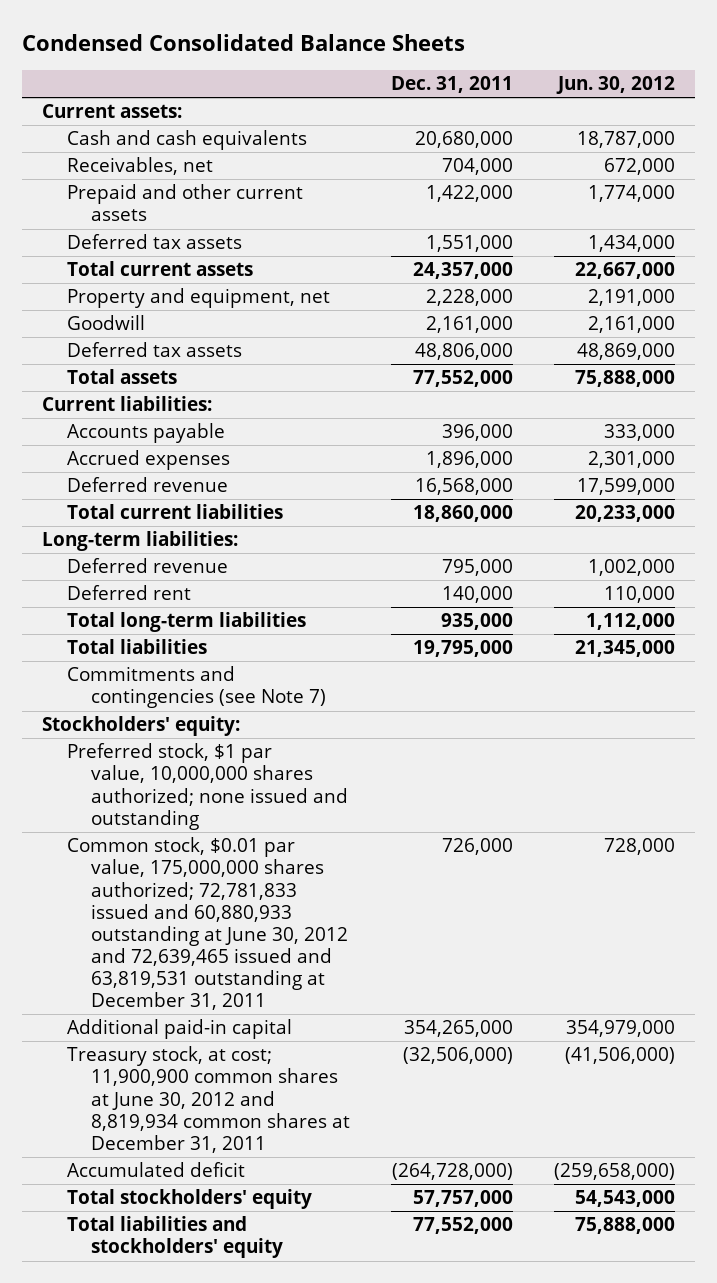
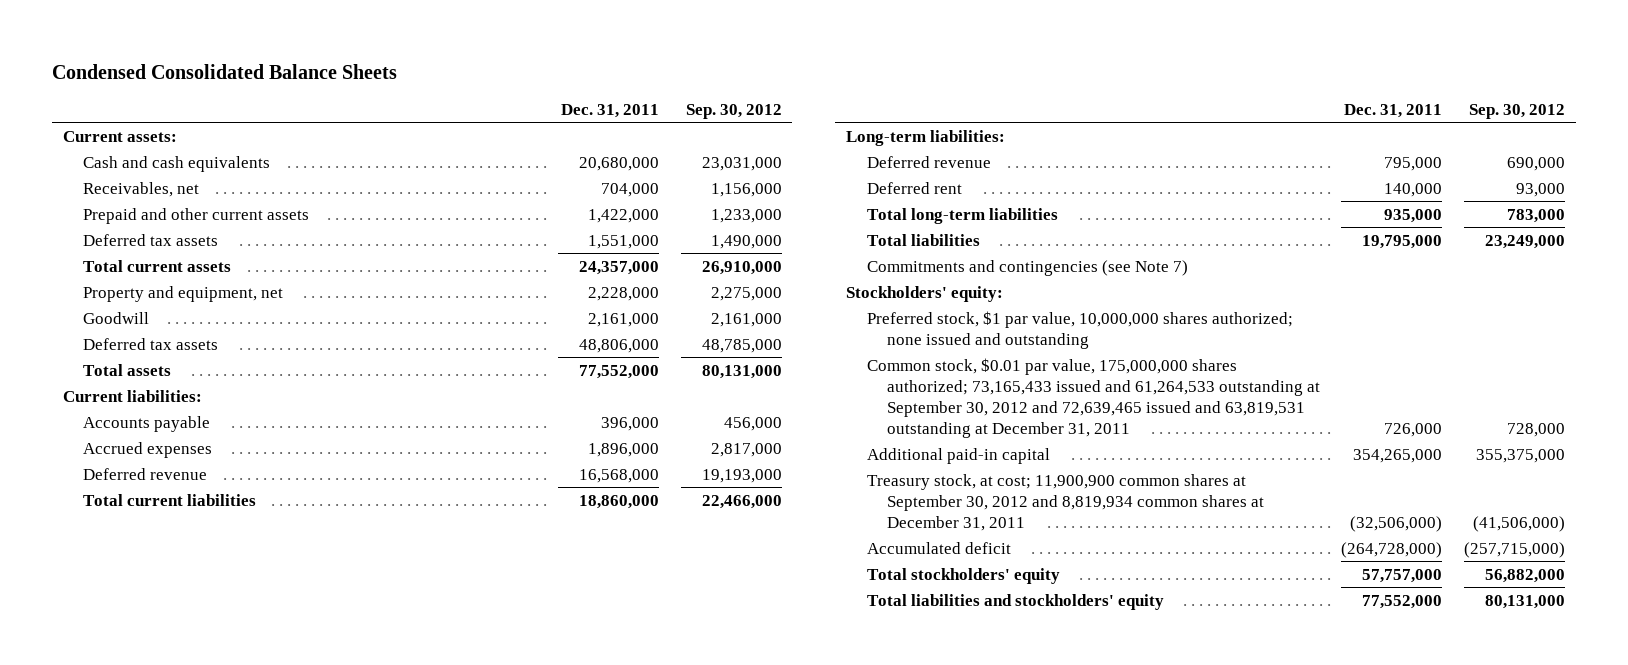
[555,75,675,94] Jun. 30, 2012 -> none
none -> [685,103,782,119] Sep. 30, 2012
[66,837,349,1010] Common stock, $0.01 par value, 175,000,000 shares authorized; 72,781,833 issued and 60,880,933 outstanding at June 30, 2012 and 72,639,465 issued and 63,819,531 outstanding at December 31, 2011 -> [866,357,1320,438] Common stock, $0.01 par value, 175,000,000 shares authorized; 73,165,433 issued and 61,264,533 outstanding at September 30, 2012 and 72,639,465 issued and 63,819,531 outstanding at December 31, 2011
[66,1046,351,1153] Treasury stock, at cost; 11,900,900 common shares at June 30, 2012 and 8,819,934 common shares at December 31, 2011 -> [866,473,1264,531] Treasury stock, at cost; 11,900,900 common shares at September 30, 2012 and 8,819,934 common shares at December 31, 2011

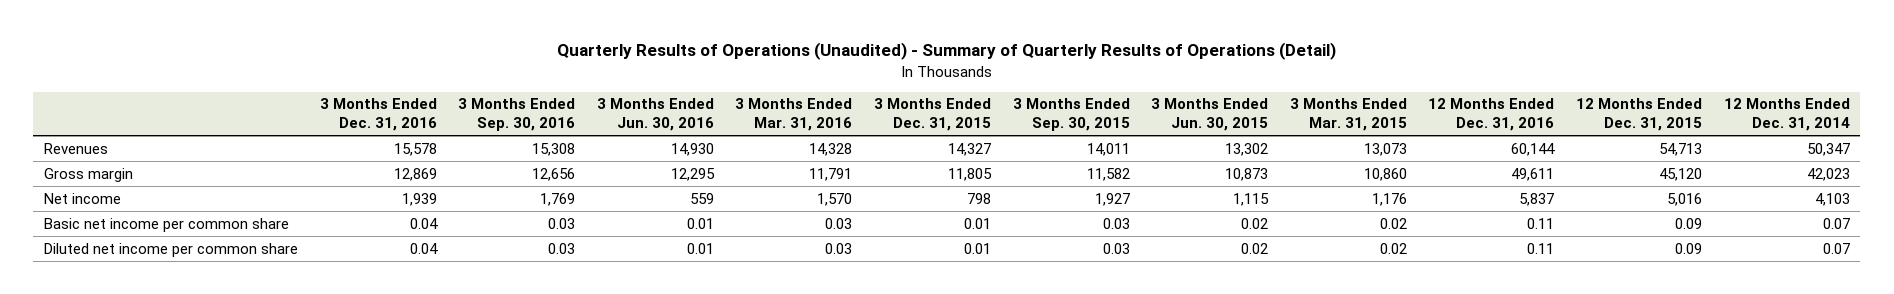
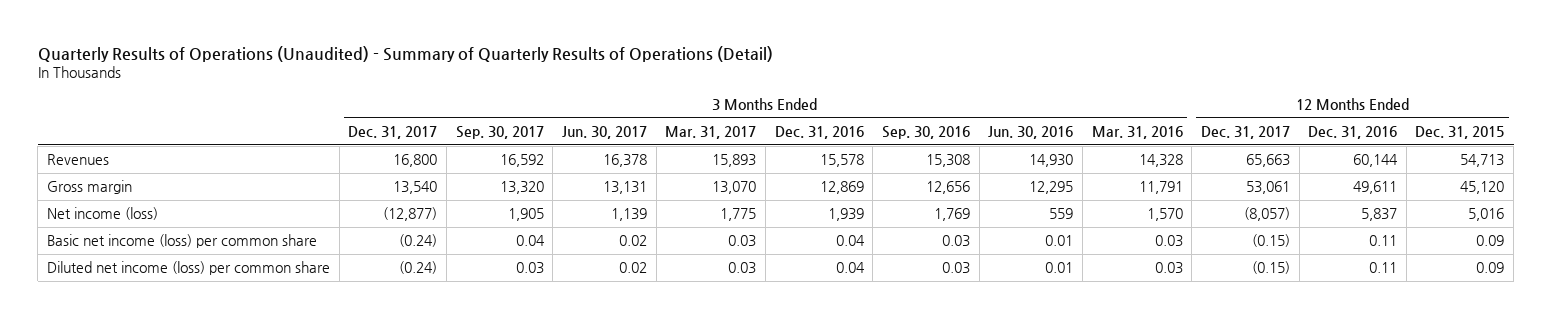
[873,98,991,132] 3 Months Ended Dec. 31, 2015 -> none
[1012,98,1130,132] 3 Months Ended Sep. 30, 2015 -> none
[1151,98,1269,132] 3 Months Ended Jun. 30, 2015 -> none
[1289,98,1407,132] 3 Months Ended Mar. 31, 2015 -> none
[1723,98,1850,132] 12 Months Ended Dec. 31, 2014 -> none
none -> [348,126,438,140] Dec. 31, 2017
none -> [455,126,544,140] Sep. 30, 2017
none -> [561,126,647,140] Jun. 30, 2017
none -> [665,126,757,140] Mar. 31, 2017
none -> [1200,126,1290,140] Dec. 31, 2017
[43,192,121,204] Net income -> [46,207,158,221] Net income (loss)
[43,217,289,232] Basic net income per common share -> [46,234,317,249] Basic net income (loss) per common share
[43,242,298,257] Diluted net income per common share -> [46,261,330,276] Diluted net income (loss) per common share

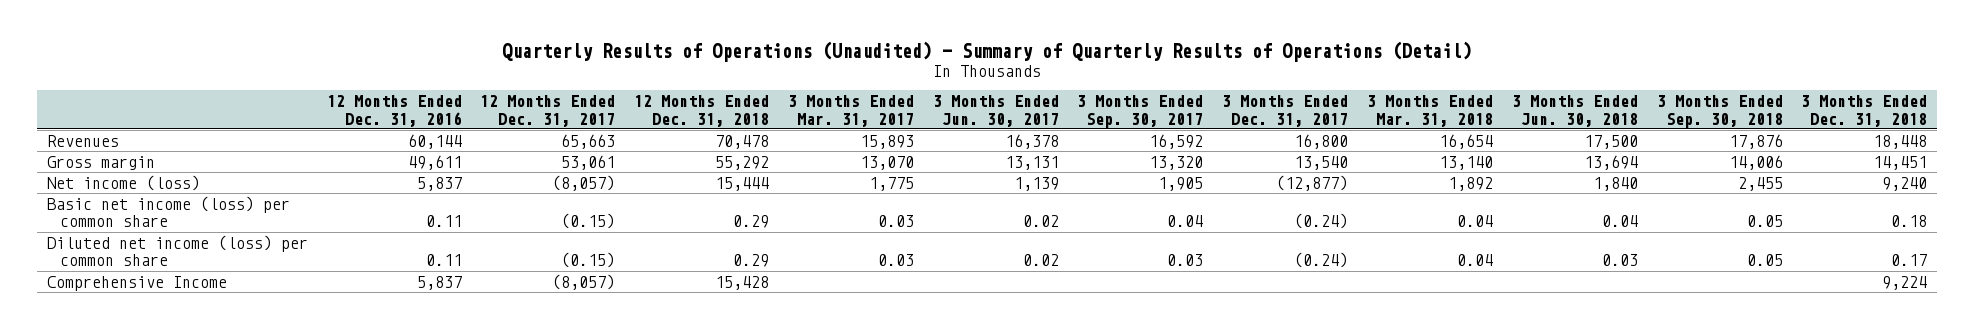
[774,126,864,140] Dec. 31, 2016 -> none
[881,126,970,140] Sep. 30, 2016 -> none
[988,126,1074,140] Jun. 30, 2016 -> none
[1091,126,1183,140] Mar. 31, 2016 -> none
[1415,126,1505,140] Dec. 31, 2015 -> none
none -> [634,94,770,127] 12 Months Ended Dec. 31, 2018
none -> [1366,94,1493,127] 3 Months Ended Mar. 31, 2018
none -> [1511,94,1638,127] 3 Months Ended Jun. 30, 2018
none -> [1656,94,1783,128] 3 Months Ended Sep. 30, 2018
none -> [1801,94,1928,127] 3 Months Ended Dec. 31, 2018
none -> [46,275,227,291] Comprehensive Income

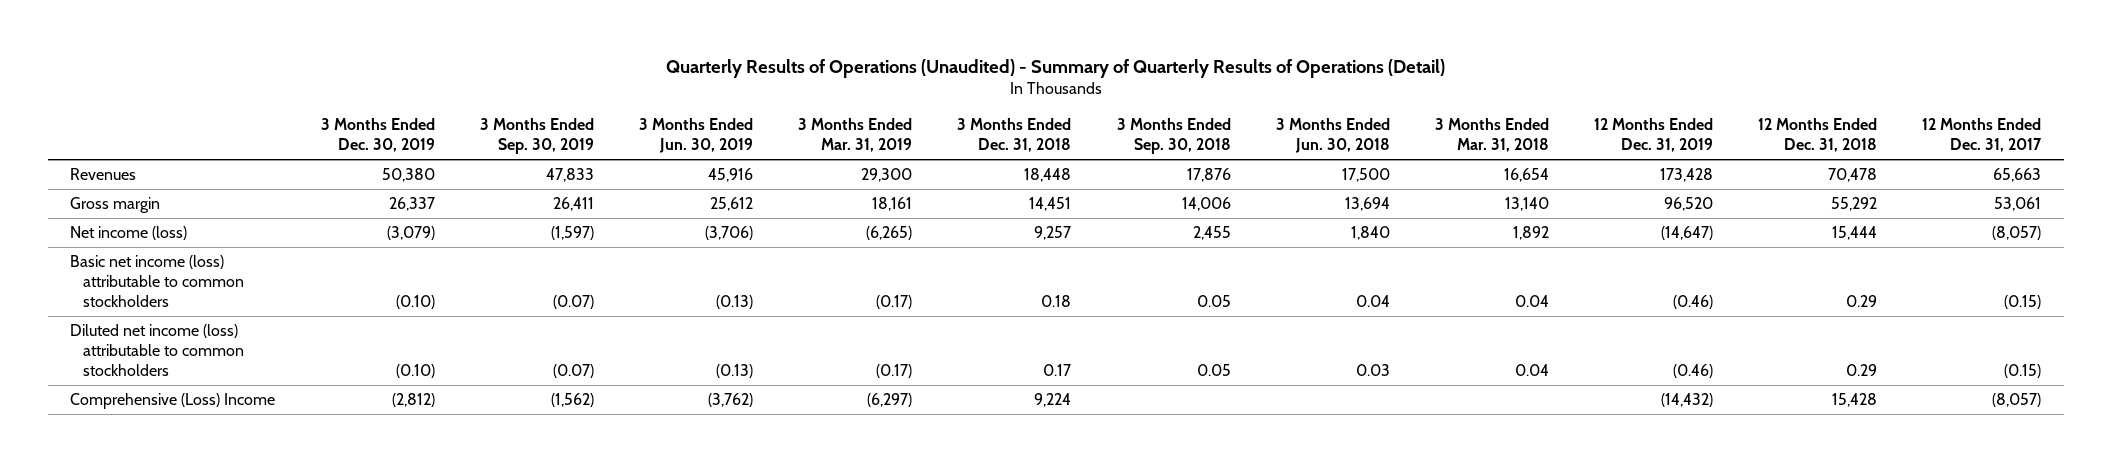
[326,94,462,127] 12 Months Ended Dec. 31, 2016 -> none
[787,94,914,127] 3 Months Ended Mar. 31, 2017 -> none
[932,94,1059,127] 3 Months Ended Jun. 30, 2017 -> none
[1077,94,1204,128] 3 Months Ended Sep. 30, 2017 -> none
[1222,94,1349,127] 3 Months Ended Dec. 31, 2017 -> none
none -> [320,118,435,153] 3 Months Ended Dec. 30, 2019
none -> [479,118,594,155] 3 Months Ended Sep. 30, 2019
none -> [639,118,754,154] 3 Months Ended Jun. 30, 2019
none -> [798,118,913,153] 3 Months Ended Mar. 31, 2019
none -> [1594,118,1714,153] 12 Months Ended Dec. 31, 2019
[1882,176,1928,191] 9,240 -> [1034,225,1072,240] 9,257
[46,195,290,228] Basic net income (loss) per common share -> [70,254,244,308] Basic net income (loss) attributable to common stockholders
[46,234,308,267] Diluted net income (loss) per common share -> [70,323,244,377] Diluted net income (loss) attributable to common stockholders
[46,275,227,291] Comprehensive Income -> [70,392,276,409] Comprehensive (Loss) Income

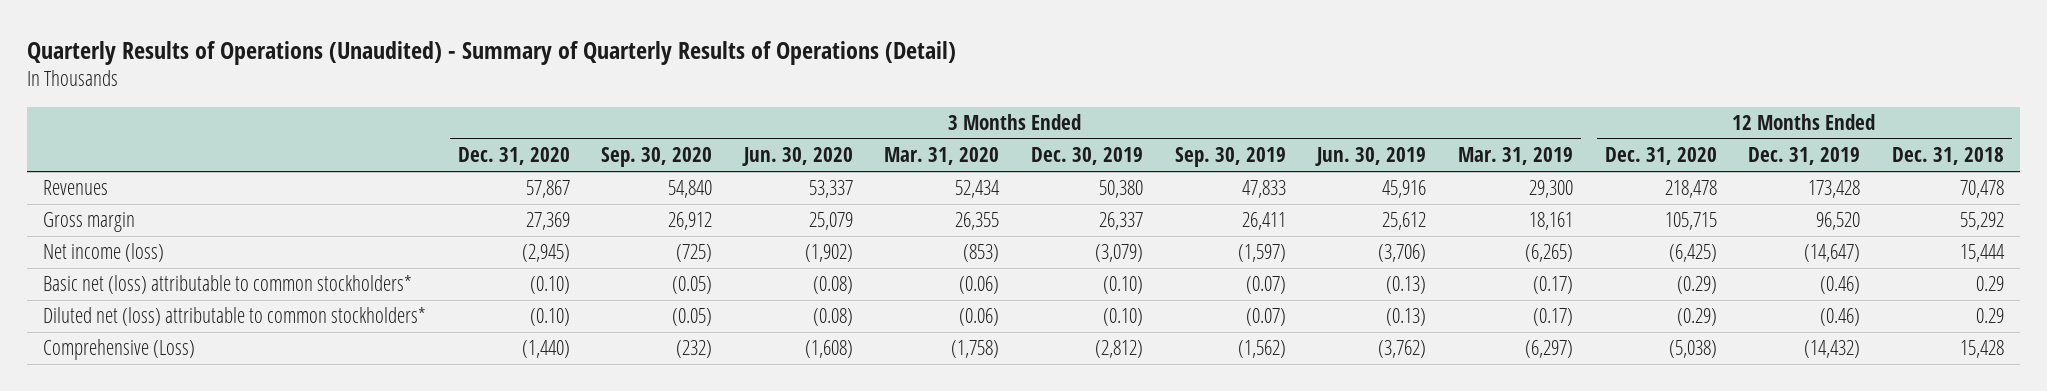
[957,118,1072,153] 3 Months Ended Dec. 31, 2018 -> none
[1116,118,1231,155] 3 Months Ended Sep. 30, 2018 -> none
[1275,118,1390,154] 3 Months Ended Jun. 30, 2018 -> none
[1434,118,1549,153] 3 Months Ended Mar. 31, 2018 -> none
[1922,118,2043,153] 12 Months Ended Dec. 31, 2017 -> none
none -> [457,147,570,166] Dec. 31, 2020
none -> [601,147,713,168] Sep. 30, 2020
none -> [741,147,853,167] Jun. 30, 2020
none -> [884,147,1000,166] Mar. 31, 2020
none -> [1604,147,1717,166] Dec. 31, 2020
[70,254,244,308] Basic net income (loss) attributable to common stockholders -> [42,275,412,295] Basic net (loss) attributable to common stockholders*
[70,323,244,377] Diluted net income (loss) attributable to common stockholders -> [42,307,426,327] Diluted net (loss) attributable to common stockholders*
[70,392,276,409] Comprehensive (Loss) Income -> [42,339,195,361] Comprehensive (Loss)

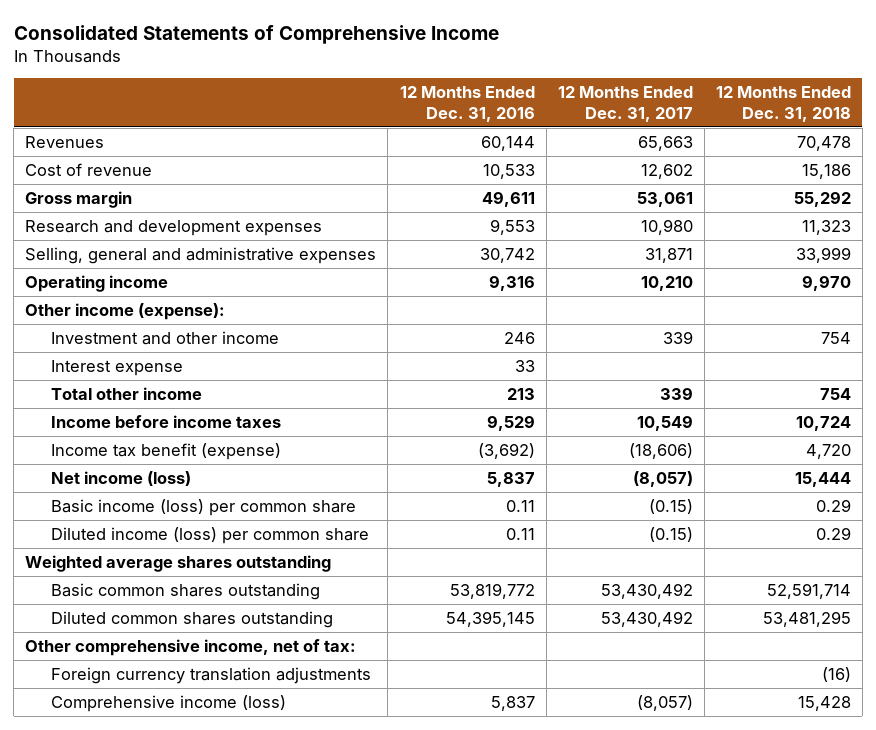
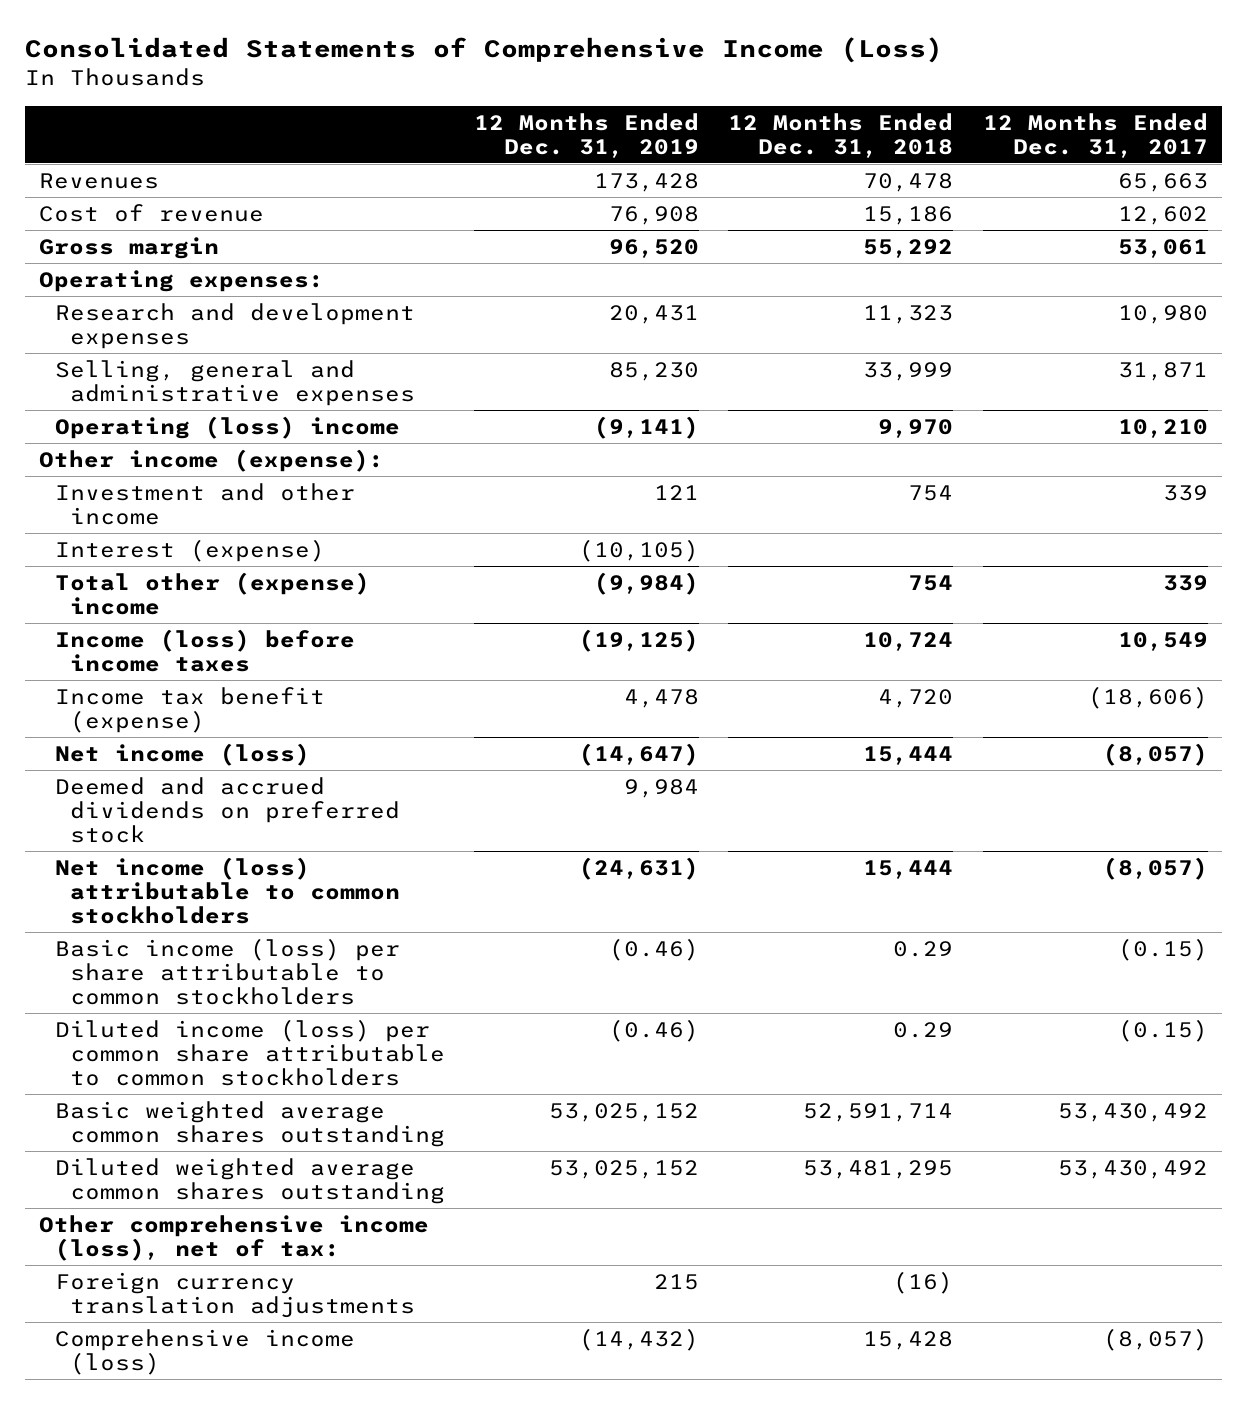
[13,24,499,44] Consolidated Statements of Comprehensive Income -> [24,37,943,64] Consolidated Statements of Comprehensive Income (Loss)
[399,86,535,122] 12 Months Ended Dec. 31, 2016 -> none
none -> [474,112,700,158] 12 Months Ended Dec. 31, 2019
none -> [39,269,325,292] Operating expenses:
[25,274,169,292] Operating income -> [54,415,400,439] Operating (loss) income
[50,359,183,376] Interest expense -> [54,538,325,562] Interest (expense)
[50,386,202,400] Total other income -> [54,571,370,615] Total other (expense) income
[50,414,281,428] Income before income taxes -> [54,628,355,672] Income (loss) before income taxes
[25,554,332,572] Weighted average shares outstanding -> none
none -> [54,776,401,843] Deemed and accrued dividends on preferred stock
none -> [54,856,401,924] Net income (loss) attributable to common stockholders
[50,498,356,516] Basic income (loss) per common share -> [54,937,400,1005] Basic income (loss) per share attributable to common stockholders
[50,526,369,544] Diluted income (loss) per common share -> [54,1018,446,1086] Diluted income (loss) per common share attributable to common stockholders
[50,582,320,600] Basic common shares outstanding -> [54,1100,446,1147] Basic weighted average common shares outstanding
[50,610,333,628] Diluted common shares outstanding -> [54,1157,446,1204] Diluted weighted average common shares outstanding
[25,638,357,656] Other comprehensive income, net of tax: -> [39,1214,430,1261] Other comprehensive income (loss), net of tax:

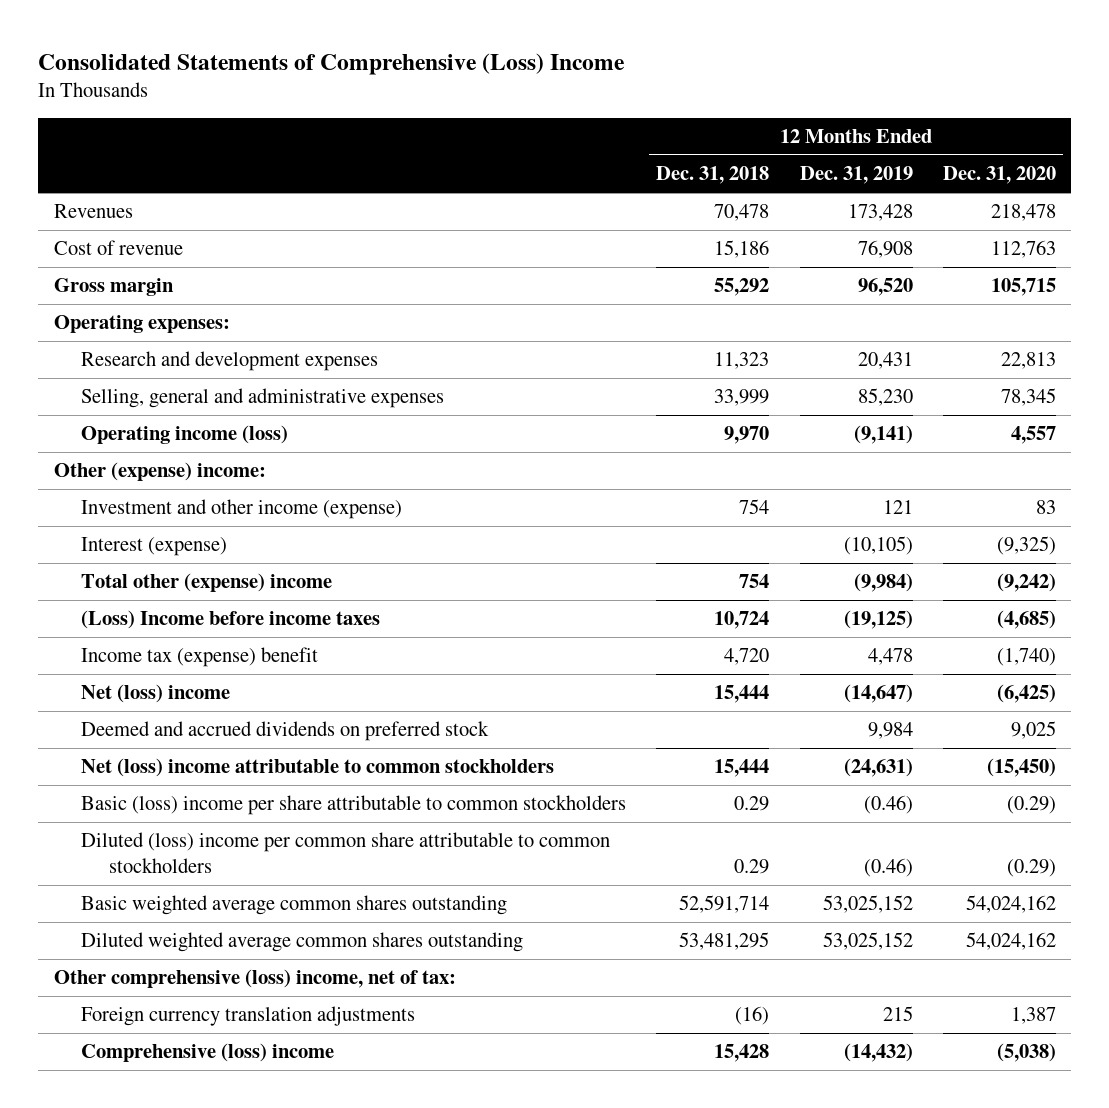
[24,37,943,64] Consolidated Statements of Comprehensive Income (Loss) -> [38,52,626,75] Consolidated Statements of Comprehensive (Loss) Income
[982,112,1208,158] 12 Months Ended Dec. 31, 2017 -> none
none -> [942,166,1056,185] Dec. 31, 2020
[54,415,400,439] Operating (loss) income -> [81,425,289,445] Operating income (loss)
[39,448,385,472] Other income (expense): -> [53,462,266,482] Other (expense) income:
[54,482,355,525] Investment and other income -> [81,499,403,520] Investment and other income (expense)
[54,628,355,672] Income (loss) before income taxes -> [81,610,381,630] (Loss) Income before income taxes
[54,686,325,733] Income tax benefit (expense) -> [81,647,319,668] Income tax (expense) benefit
[54,742,310,766] Net income (loss) -> [81,684,231,704] Net (loss) income
[54,856,401,924] Net income (loss) attributable to common stockholders -> [81,758,555,778] Net (loss) income attributable to common stockholders
[54,937,400,1005] Basic income (loss) per share attributable to common stockholders -> [81,795,627,816] Basic (loss) income per share attributable to common stockholders
[54,1018,446,1086] Diluted income (loss) per common share attributable to common stockholders -> [81,832,611,874] Diluted (loss) income per common share attributable to common stockholders
[39,1214,430,1261] Other comprehensive income (loss), net of tax: -> [53,969,456,989] Other comprehensive (loss) income, net of tax:
[54,1328,355,1375] Comprehensive income (loss) -> [81,1043,335,1063] Comprehensive (loss) income

